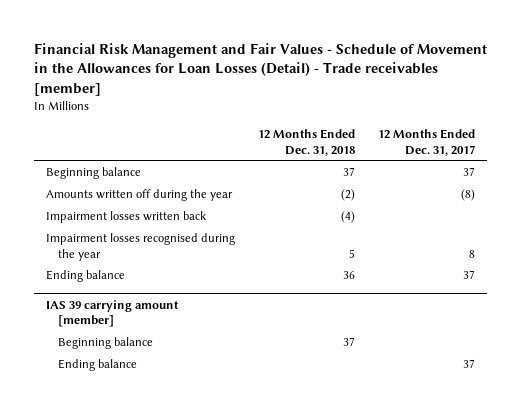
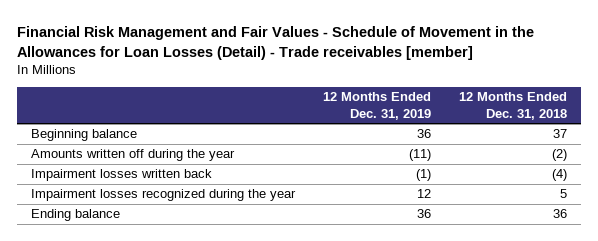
[378,128,476,156] 12 Months Ended Dec. 31, 2017 -> none
none -> [322,92,431,120] 12 Months Ended Dec. 31, 2019
[45,232,235,261] Impairment losses recognised during the year -> [30,189,296,202] Impairment losses recognized during the year
[45,299,179,328] IAS 39 carrying amount [member] -> none
[57,336,153,349] Beginning balance -> none
[57,358,137,371] Ending balance -> none

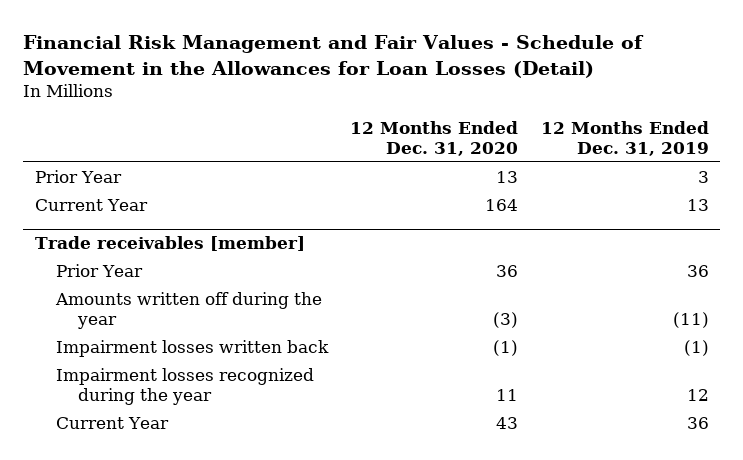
[16,25,534,60] Financial Risk Management and Fair Values - Schedule of Movement in the Allowances for Loan Losses (Detail) - Trade receivables [member] -> [23,35,645,78] Financial Risk Management and Fair Values - Schedule of Movement in the Allowances for Loan Losses (Detail)
[459,92,568,120] 12 Months Ended Dec. 31, 2018 -> none
none -> [350,120,519,156] 12 Months Ended Dec. 31, 2020
[30,129,137,142] Beginning balance -> none
none -> [34,169,122,183] Prior Year
none -> [34,198,148,211] Current Year
none -> [34,236,305,252] Trade receivables [member]
none -> [56,263,144,277] Prior Year
[30,209,120,222] Ending balance -> [56,416,170,429] Current Year

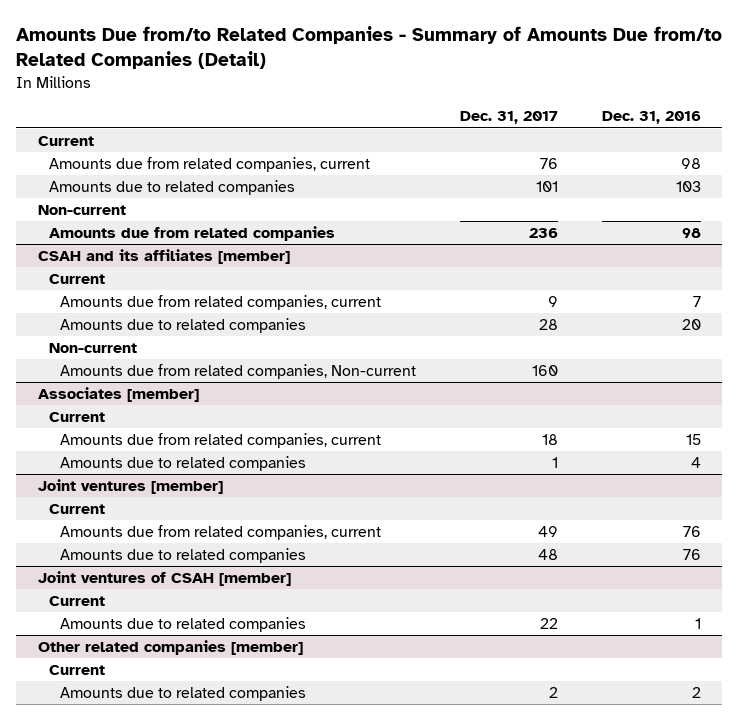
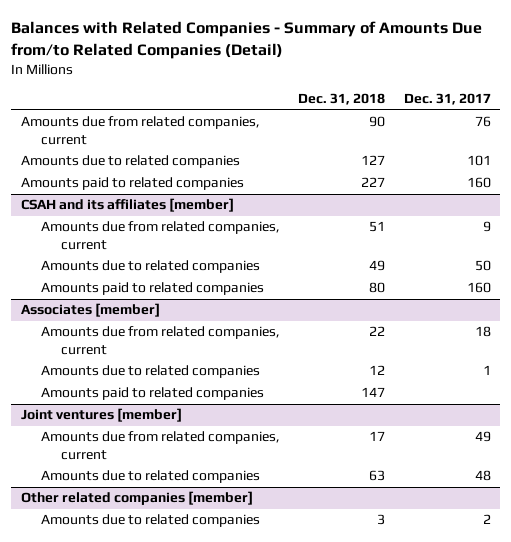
[15,26,722,70] Amounts Due from/to Related Companies - Summary of Amounts Due from/to Related Companies (Detail) -> [11,21,483,59] Balances with Related Companies - Summary of Amounts Due from/to Related Companies (Detail)
[601,111,701,125] Dec. 31, 2016 -> none
none -> [298,93,386,106] Dec. 31, 2018
[37,136,94,147] Current -> none
[37,205,126,216] Non-current -> none
[49,226,336,242] Amounts due from related companies -> none
none -> [20,177,244,191] Amounts paid to related companies
[49,274,106,285] Current -> none
[49,343,138,354] Non-current -> none
[539,319,559,331] 28 -> [474,260,491,272] 50
[60,364,417,380] Amounts due from related companies, Non-current -> [40,282,264,296] Amounts paid to related companies
[49,412,106,423] Current -> none
none -> [40,387,264,401] Amounts paid to related companies
[49,504,106,515] Current -> none
[37,571,291,587] Joint ventures of CSAH [member] -> none
[49,596,106,607] Current -> none
[60,617,307,633] Amounts due to related companies -> none
[49,665,106,676] Current -> none

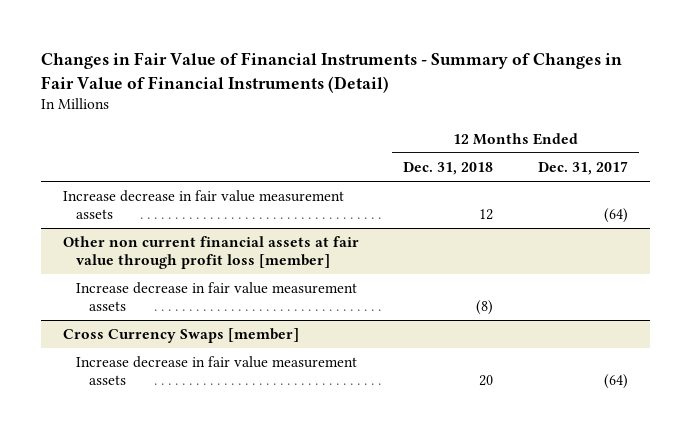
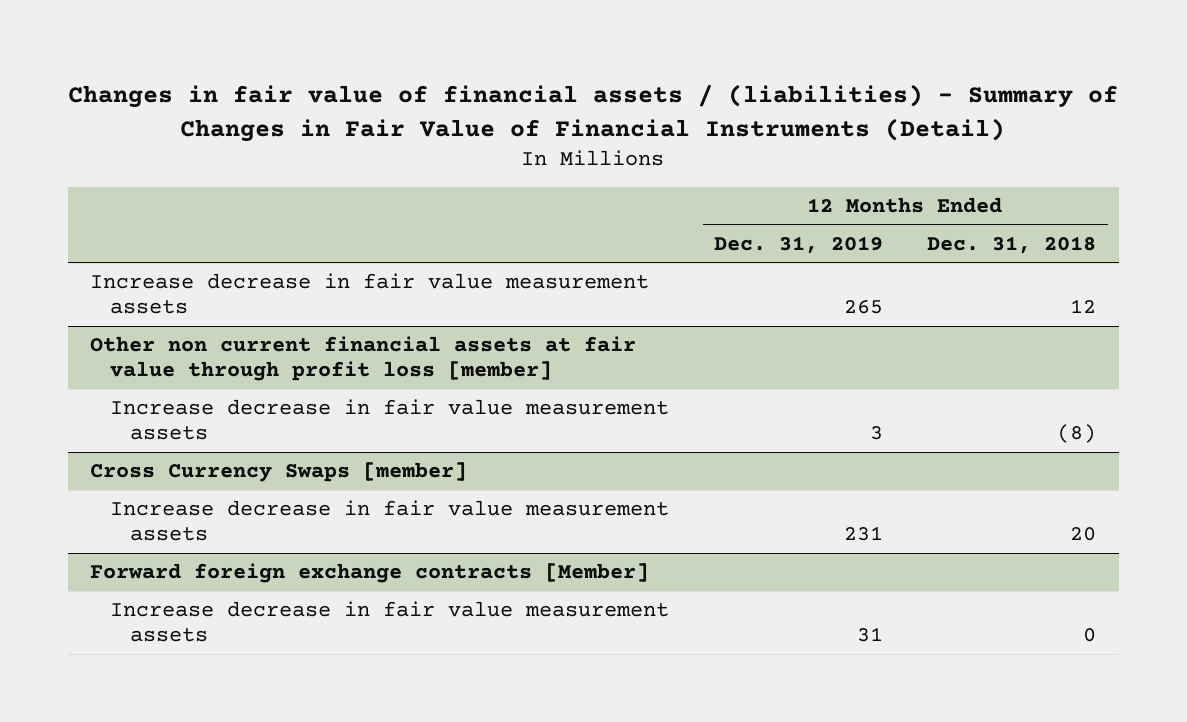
[41,51,623,93] Changes in Fair Value of Financial Instruments - Summary of Changes in Fair Value of Financial Instruments (Detail) -> [68,83,1119,142] Changes in fair value of financial assets / (liabilities) - Summary of Changes in Fair Value of Financial Instruments (Detail)
[537,160,628,175] Dec. 31, 2017 -> none
none -> [713,235,883,254] Dec. 31, 2019
none -> [90,563,650,584] Forward foreign exchange contracts [Member]
none -> [110,601,670,643] Increase decrease in fair value measurement assets

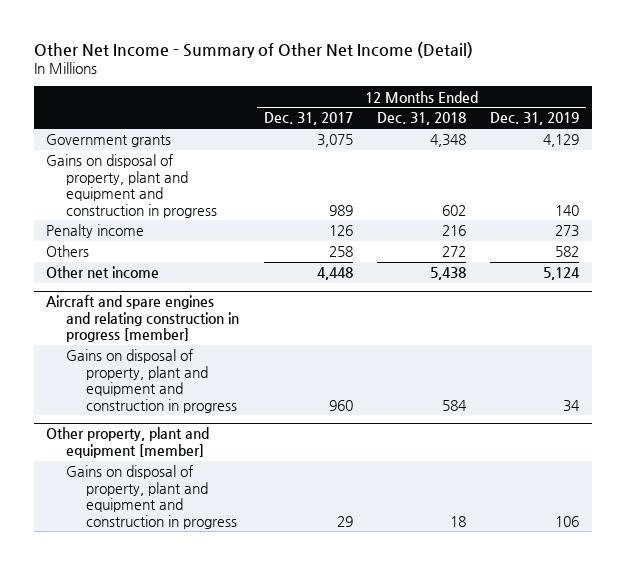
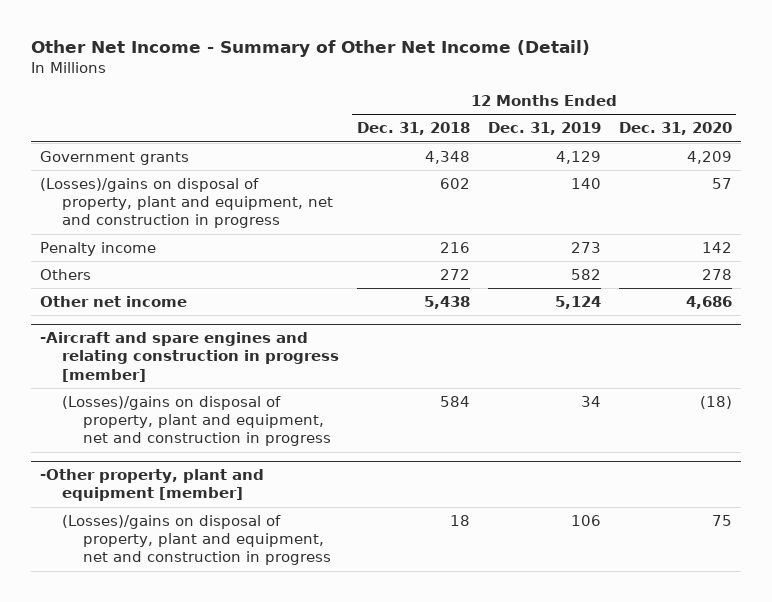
[263,112,353,126] Dec. 31, 2017 -> none
none -> [618,122,732,136] Dec. 31, 2020
[46,154,218,218] Gains on disposal of property, plant and equipment and construction in progress -> [39,177,333,229] (Losses)/gains on disposal of property, plant and equipment, net and construction in progress
[46,295,240,343] Aircraft and spare engines and relating construction in progress [member] -> [39,332,339,382] -Aircraft and spare engines and relating construction in progress [member]
[66,349,237,413] Gains on disposal of property, plant and equipment and construction in progress -> [61,395,332,447] (Losses)/gains on disposal of property, plant and equipment, net and construction in progress
[46,427,210,458] Other property, plant and equipment [member] -> [39,469,264,502] -Other property, plant and equipment [member]
[66,465,237,529] Gains on disposal of property, plant and equipment and construction in progress -> [61,514,332,566] (Losses)/gains on disposal of property, plant and equipment, net and construction in progress

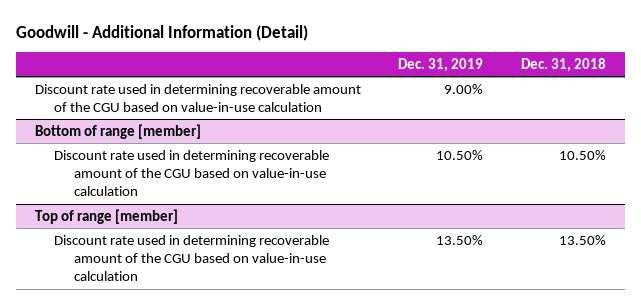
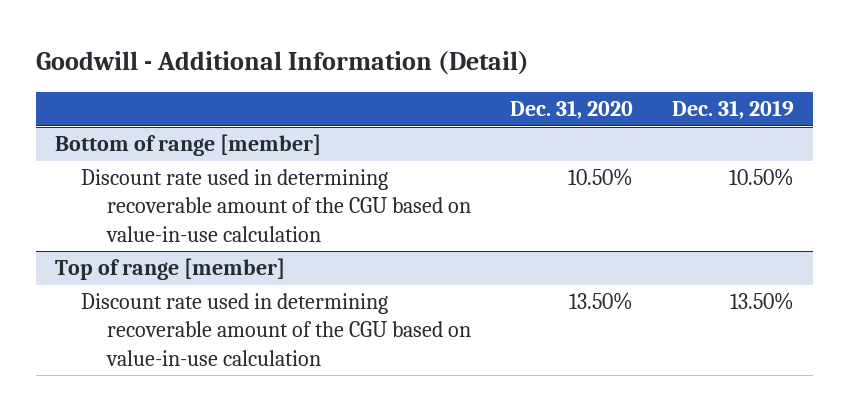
[521,57,607,72] Dec. 31, 2018 -> none
none -> [509,100,633,120] Dec. 31, 2020
[34,83,361,112] Discount rate used in determining recoverable amount of the CGU based on value-in-use calculation -> none

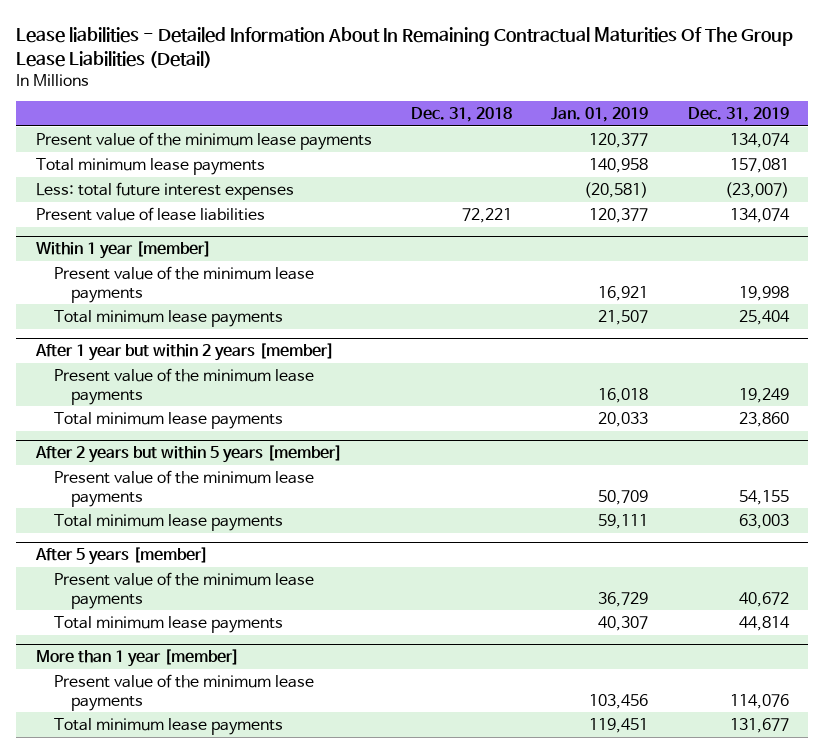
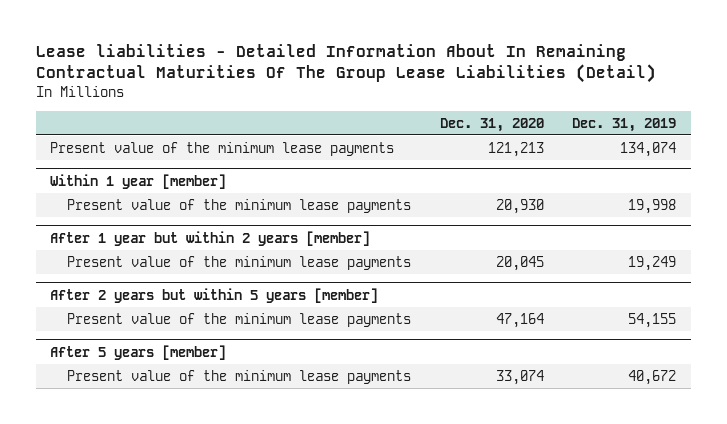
[411,107,513,123] Dec. 31, 2018 -> none
[551,107,649,123] Jan. 01, 2019 -> none
none -> [439,117,544,132] Dec. 31, 2020
[35,157,265,175] Total minimum lease payments -> none
[35,181,294,200] Less: total future interest expenses -> none
[35,206,265,221] Present value of lease liabilities -> none
[53,309,283,327] Total minimum lease payments -> none
[53,411,283,429] Total minimum lease payments -> none
[53,513,283,531] Total minimum lease payments -> none
[53,615,283,633] Total minimum lease payments -> none
[35,649,239,668] More than 1 year [member] -> none
[53,673,314,711] Present value of the minimum lease payments -> none
[53,717,283,735] Total minimum lease payments -> none

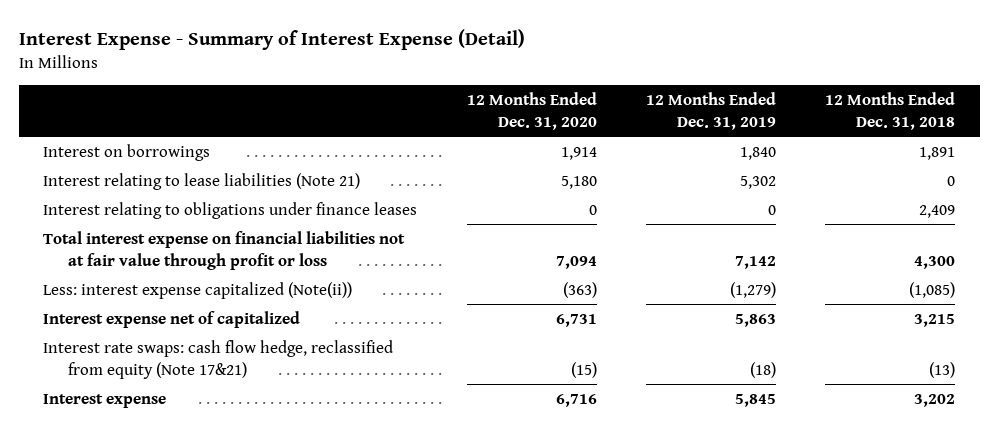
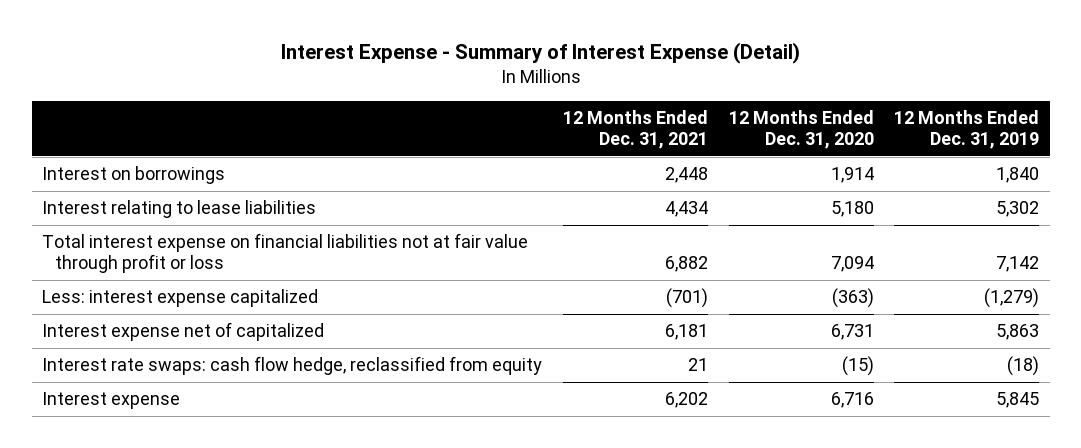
[825,91,956,130] 12 Months Ended Dec. 31, 2018 -> none
none -> [562,110,708,150] 12 Months Ended Dec. 31, 2021
[43,201,418,219] Interest relating to obligations under finance leases -> none
[43,172,361,190] Interest relating to lease liabilities (Note 21) -> [42,200,317,219] Interest relating to lease liabilities
[43,281,353,299] Less: interest expense capitalized (Note(ii)) -> [42,289,319,308] Less: interest expense capitalized
[43,339,394,379] Interest rate swaps: cash flow hedge, reclassified from equity (Note 17&21) -> [42,356,543,376] Interest rate swaps: cash flow hedge, reclassified from equity

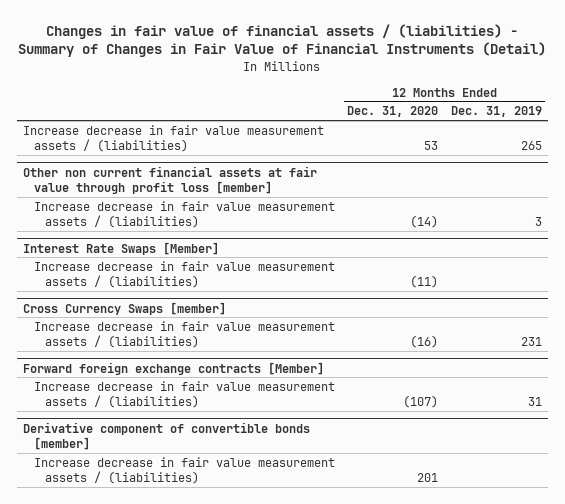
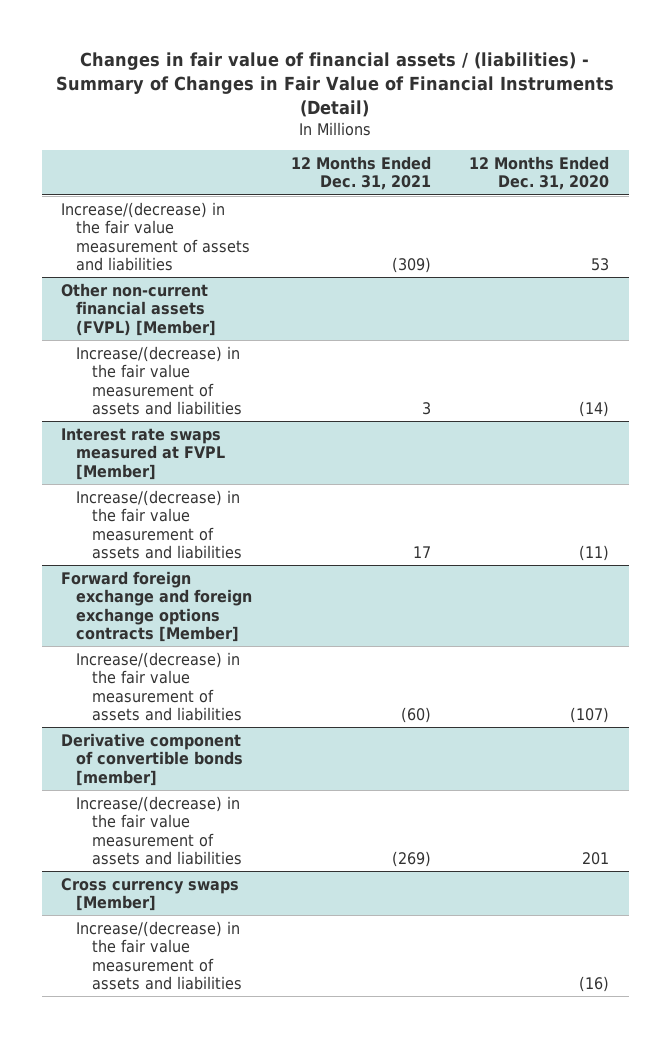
[450,106,542,118] Dec. 31, 2019 -> none
none -> [290,155,431,191] 12 Months Ended Dec. 31, 2021
[22,301,226,315] Cross Currency Swaps [member] -> none
[34,320,336,349] Increase decrease in fair value measurement assets / (liabilities) -> none
[22,124,324,153] Increase decrease in fair value measurement assets / (liabilities) -> [61,201,251,272] Increase/(decrease) in the fair value measurement of assets and liabilities
[22,165,317,195] Other non current financial assets at fair value through profit loss [member] -> [61,282,217,336] Other non-current financial assets (FVPL) [Member]
[34,200,336,229] Increase decrease in fair value measurement assets / (liabilities) -> [76,345,242,416] Increase/(decrease) in the fair value measurement of assets and liabilities
[22,241,219,255] Interest Rate Swaps [Member] -> [61,427,226,480] Interest rate swaps measured at FVPL [Member]
[34,260,336,289] Increase decrease in fair value measurement assets / (liabilities) -> [76,489,242,560] Increase/(decrease) in the fair value measurement of assets and liabilities
[22,361,324,375] Forward foreign exchange contracts [Member] -> [61,570,253,643] Forward foreign exchange and foreign exchange options contracts [Member]
[34,380,336,409] Increase decrease in fair value measurement assets / (liabilities) -> [76,651,242,722] Increase/(decrease) in the fair value measurement of assets and liabilities
[34,456,336,485] Increase decrease in fair value measurement assets / (liabilities) -> [76,795,242,866] Increase/(decrease) in the fair value measurement of assets and liabilities
none -> [61,877,240,912] Cross currency swaps [Member]
none -> [76,920,242,991] Increase/(decrease) in the fair value measurement of assets and liabilities

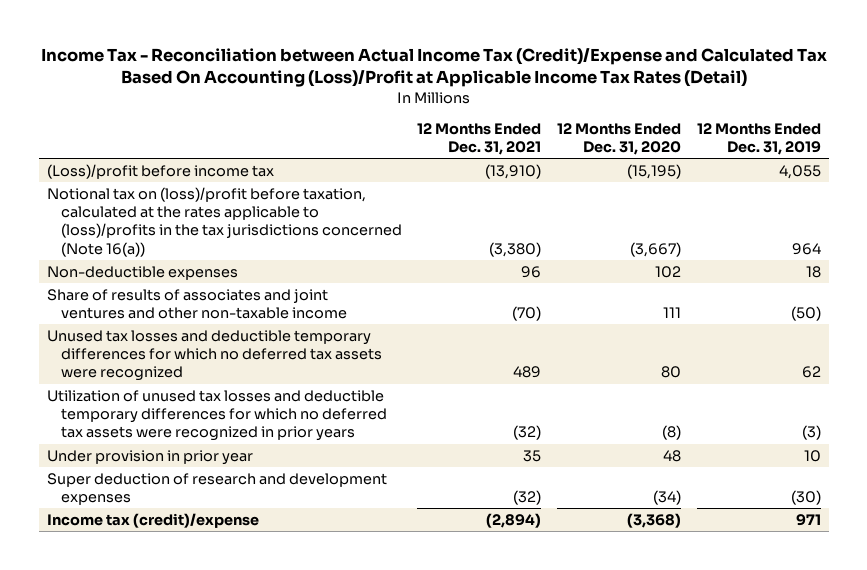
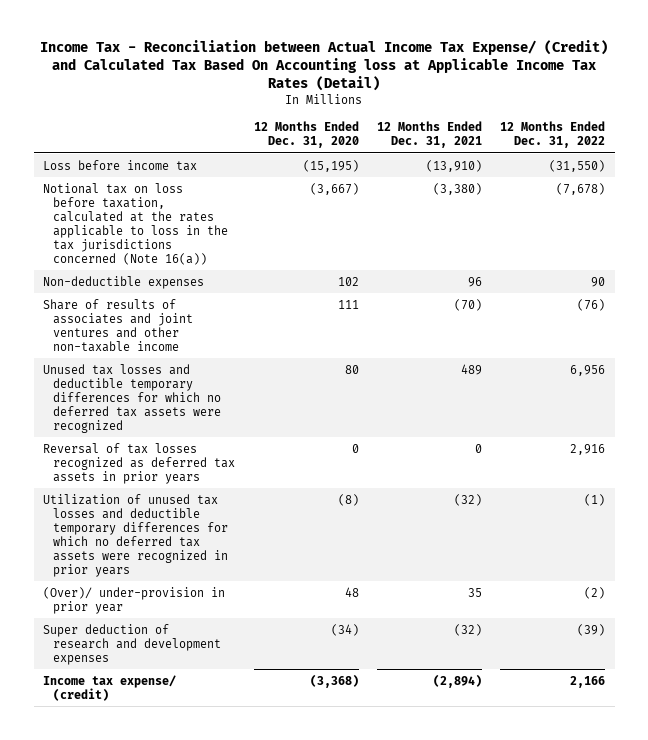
[40,48,827,88] Income Tax - Reconciliation between Actual Income Tax (Credit)/Expense and Calculated Tax Based On Accounting (Loss)/Profit at Applicable Income Tax Rates (Detail) -> [40,39,609,92] Income Tax - Reconciliation between Actual Income Tax Expense/ (Credit) and Calculated Tax Based On Accounting loss at Applicable Income Tax Rates (Detail)
[696,122,821,156] 12 Months Ended Dec. 31, 2019 -> none
none -> [500,121,606,149] 12 Months Ended Dec. 31, 2022
[46,163,274,179] (Loss)/profit before income tax -> [42,159,197,171] Loss before income tax
[46,186,402,257] Notional tax on (loss)/profit before taxation, calculated at the rates applicable to (loss)/profits in the tax jurisdictions concerned (Note 16(a)) -> [42,182,229,265] Notional tax on loss before taxation, calculated at the rates applicable to loss in the tax jurisdictions concerned (Note 16(a))
none -> [42,442,236,484] Reversal of tax losses recognized as deferred tax assets in prior years
[46,449,253,465] Under provision in prior year -> [42,586,225,614] (Over)/ under-provision in prior year
[46,512,259,528] Income tax (credit)/expense -> [42,674,176,701] Income tax expense/ (credit)

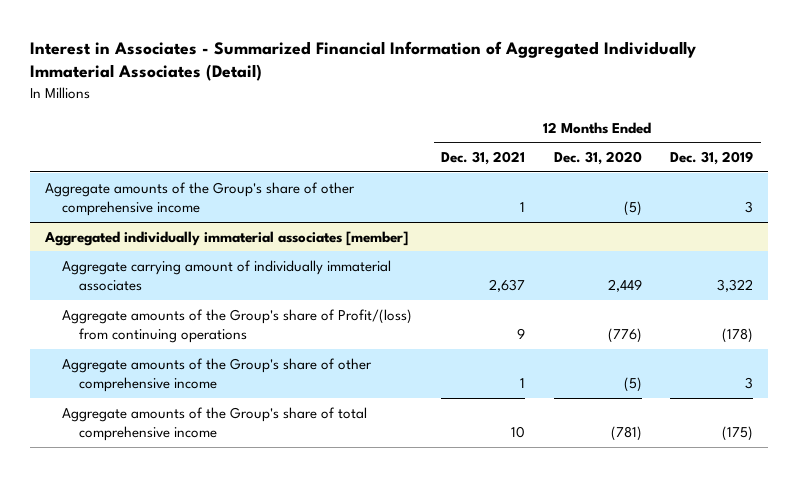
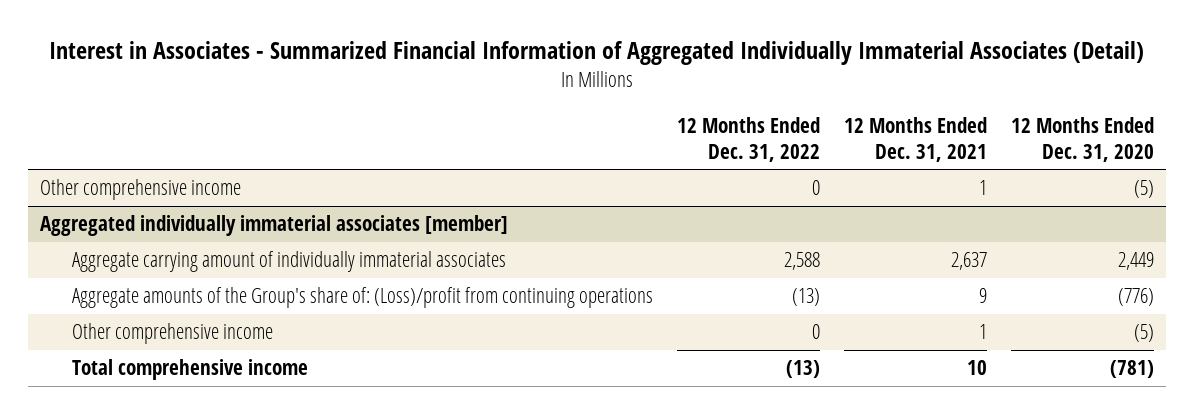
[670,151,754,166] Dec. 31, 2019 -> none
none -> [676,116,820,162] 12 Months Ended Dec. 31, 2022
[44,181,355,217] Aggregate amounts of the Group's share of other comprehensive income -> [39,179,241,201] Other comprehensive income
[62,308,413,344] Aggregate amounts of the Group's share of Profit/(loss) from continuing operations -> [71,287,653,309] Aggregate amounts of the Group's share of: (Loss)/profit from continuing operations
[62,357,373,393] Aggregate amounts of the Group's share of other comprehensive income -> [71,323,273,345] Other comprehensive income
[62,406,368,442] Aggregate amounts of the Group's share of total comprehensive income -> [71,359,308,381] Total comprehensive income

